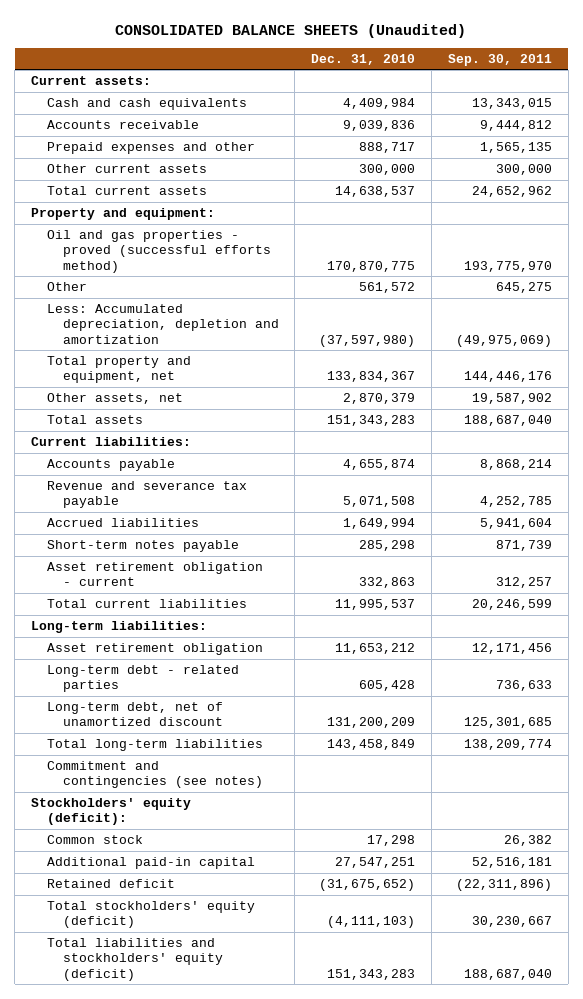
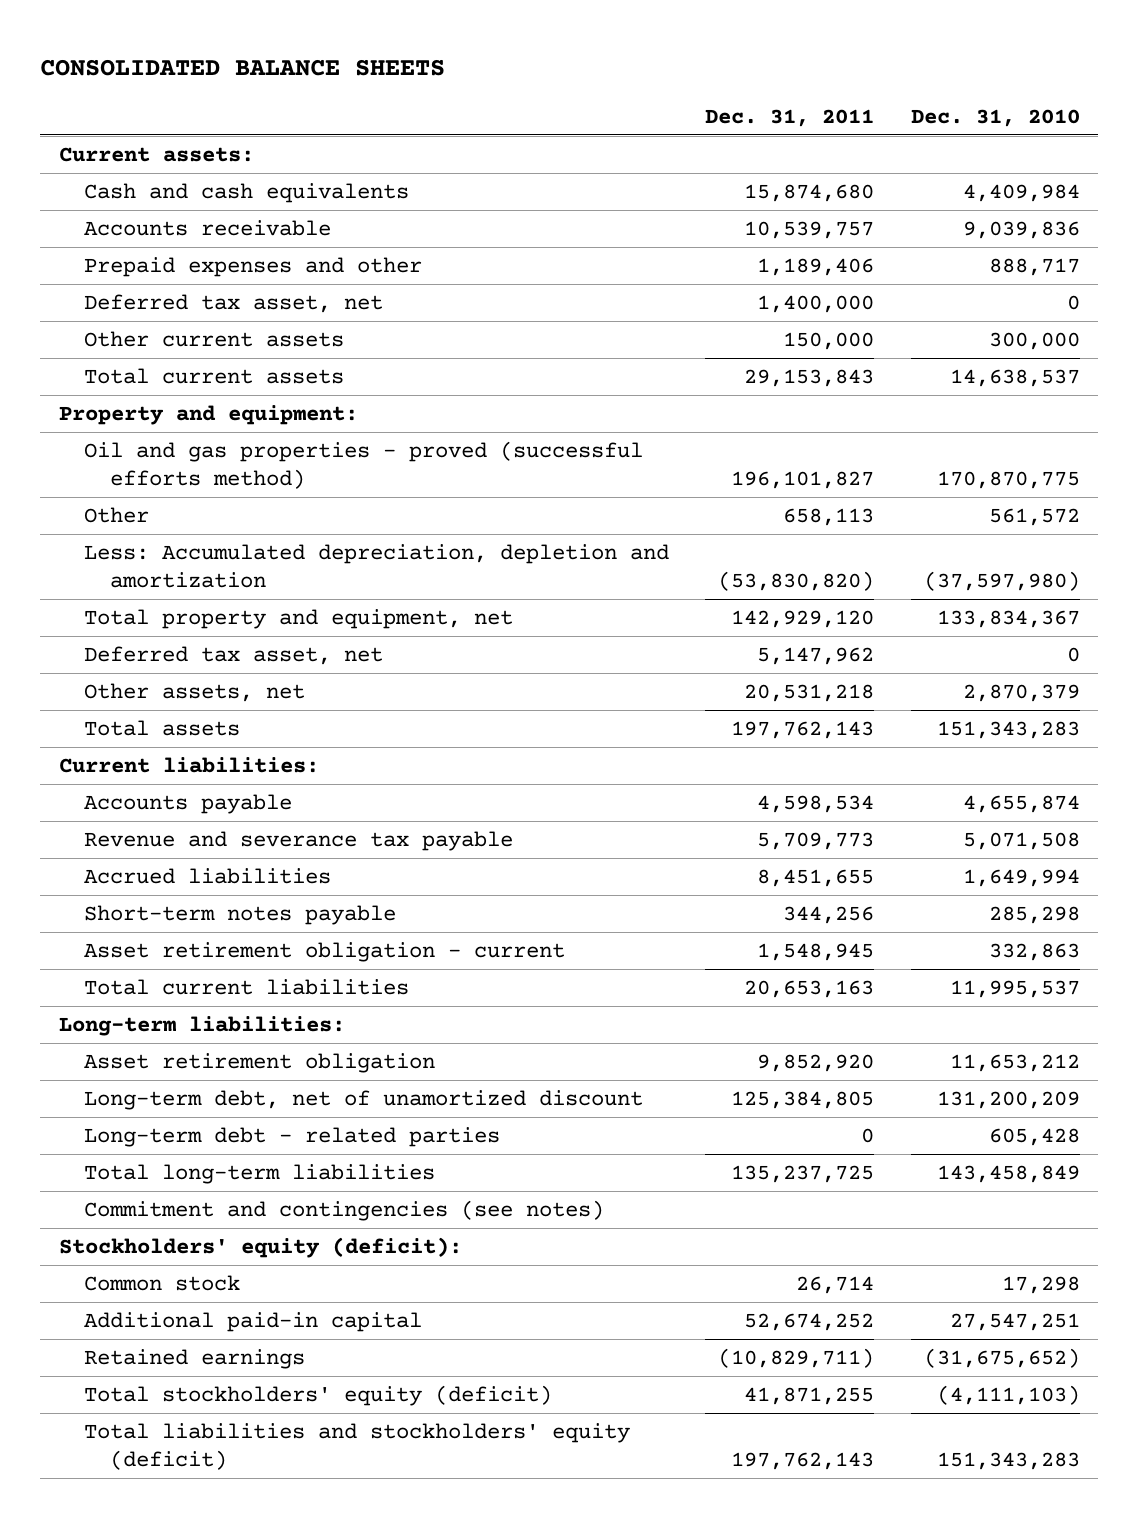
[115,23,467,38] CONSOLIDATED BALANCE SHEETS (Unaudited) -> [40,59,446,77] CONSOLIDATED BALANCE SHEETS
[447,53,552,66] Sep. 30, 2011 -> none
none -> [705,108,875,127] Dec. 31, 2011
none -> [84,294,384,314] Deferred tax asset, net
none -> [84,646,384,666] Deferred tax asset, net
[46,665,239,693] Long-term debt - related parties -> [84,1127,501,1148] Long-term debt - related parties
[46,879,175,889] Retained deficit -> [84,1349,306,1370] Retained earnings

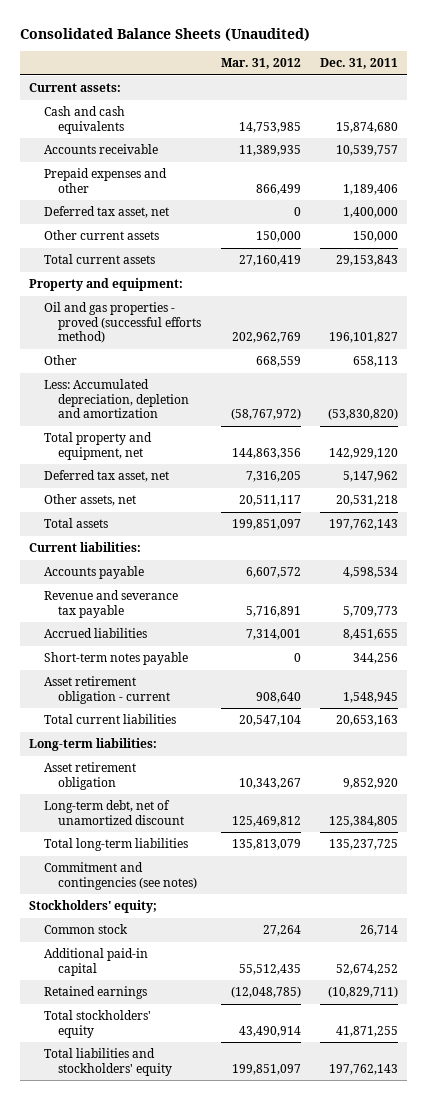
[40,59,446,77] CONSOLIDATED BALANCE SHEETS -> [19,27,310,41] Consolidated Balance Sheets (Unaudited)
[910,108,1080,127] Dec. 31, 2010 -> none
none -> [220,58,301,70] Mar. 31, 2012
[84,1127,501,1148] Long-term debt - related parties -> none
[58,1237,462,1259] Stockholders' equity (deficit): -> [29,900,158,914] Stockholders' equity;
[84,1385,553,1407] Total stockholders' equity (deficit) -> [43,1010,151,1038] Total stockholders' equity
[84,1423,631,1470] Total liabilities and stockholders' equity (deficit) -> [43,1048,173,1076] Total liabilities and stockholders' equity

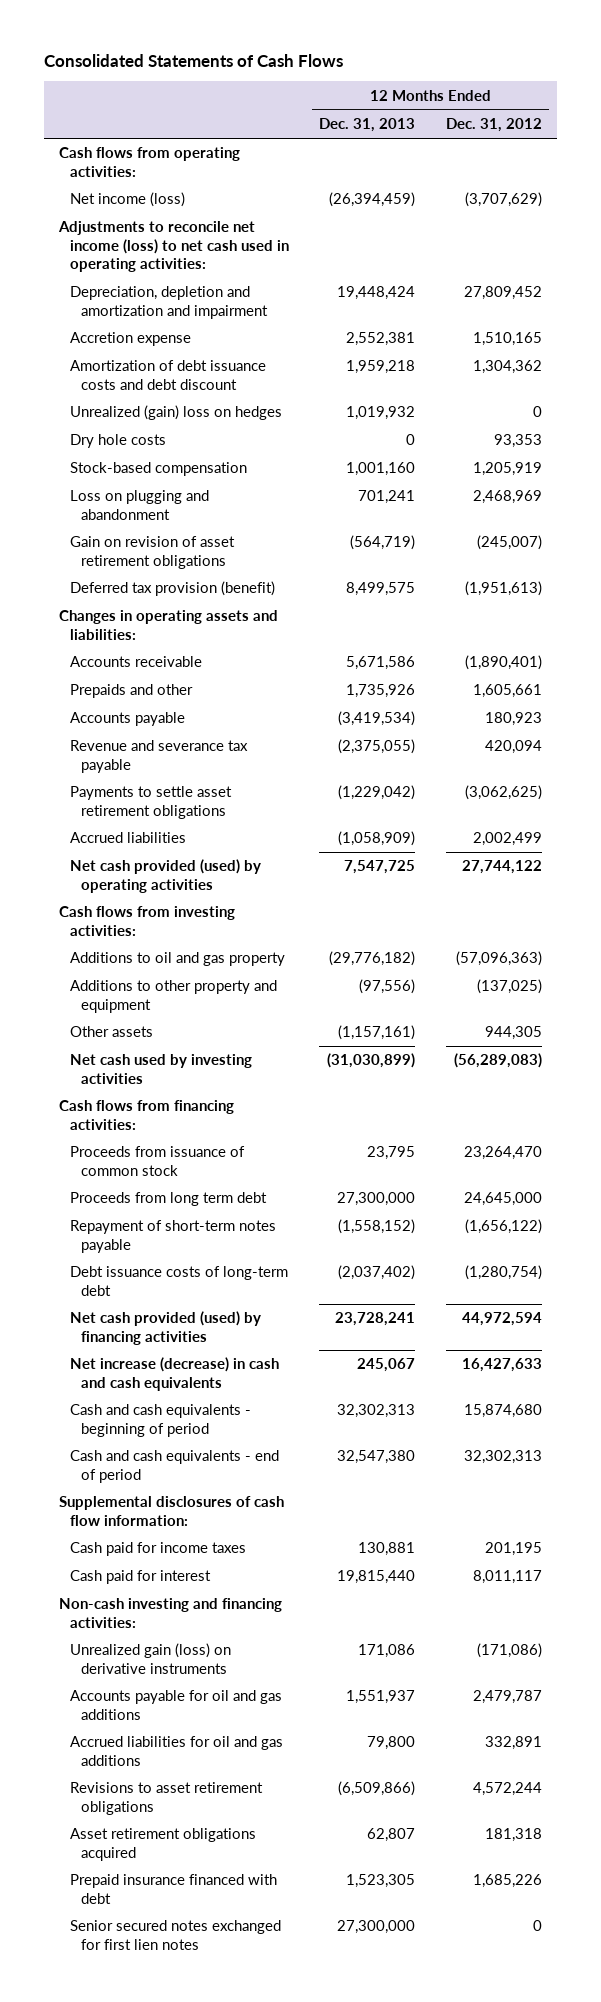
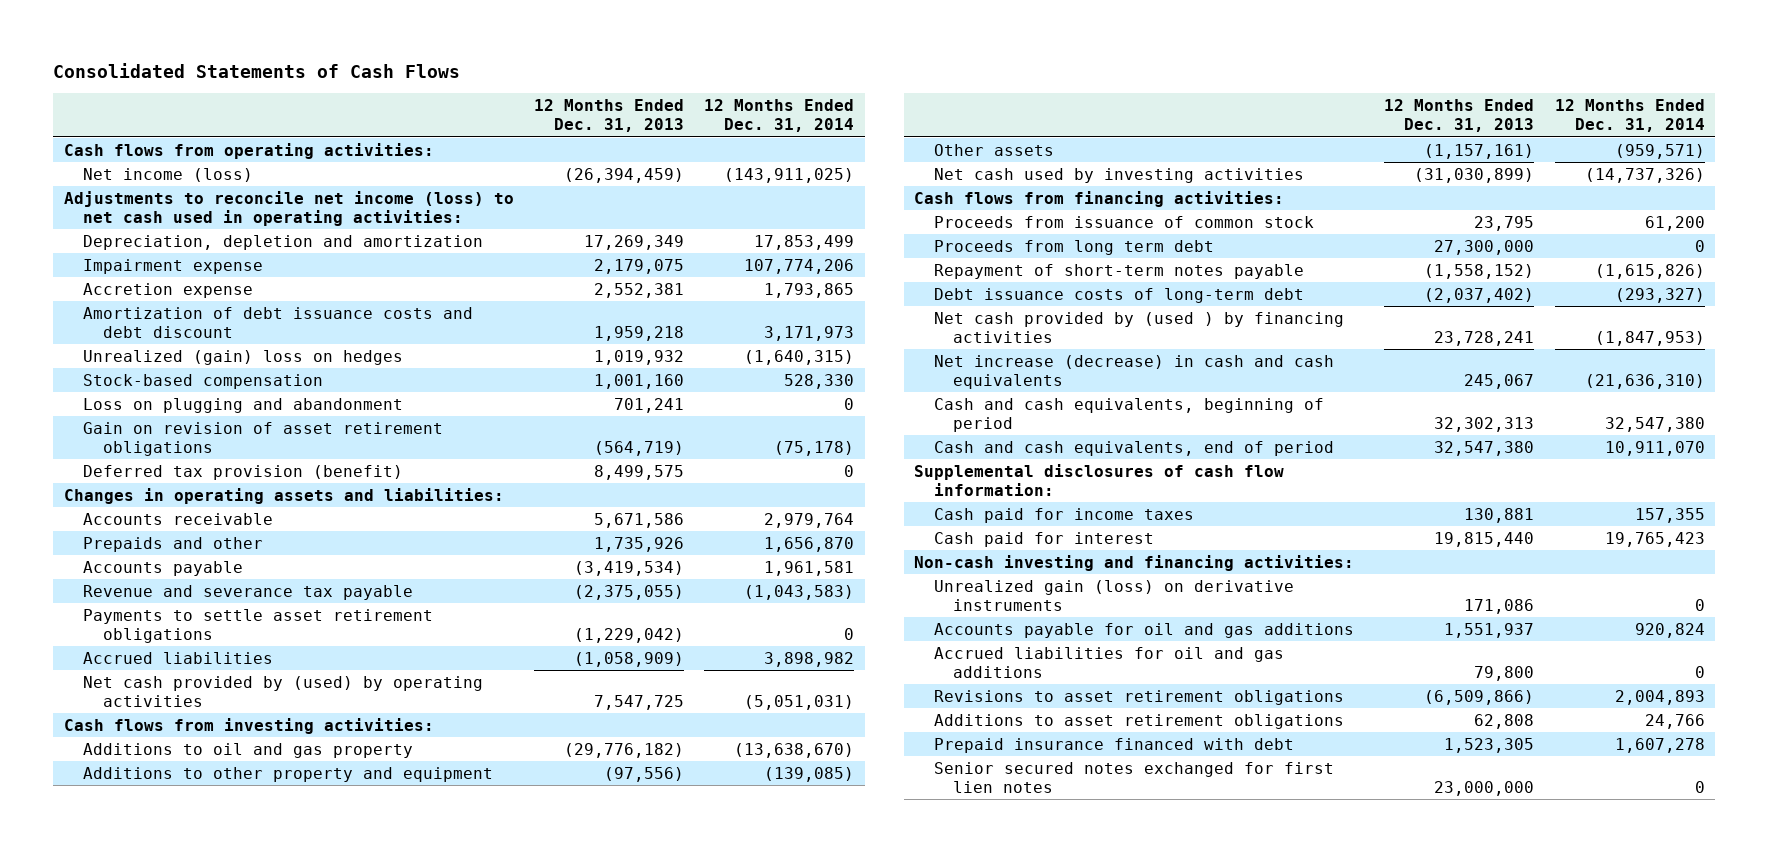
[445,118,542,133] Dec. 31, 2012 -> none
none -> [704,99,855,133] 12 Months Ended Dec. 31, 2014
[70,286,269,319] Depreciation, depletion and amortization and impairment -> [83,234,484,250] Depreciation, depletion and amortization
[337,286,416,301] 19,448,424 -> [583,234,684,250] 17,269,349
none -> [83,258,264,274] Impairment expense
[70,434,167,449] Dry hole costs -> none
[70,859,262,893] Net cash provided (used) by operating activities -> [83,675,484,707] Net cash provided by (used) by operating activities
[70,1311,262,1345] Net cash provided (used) by financing activities -> [933,311,1344,343] Net cash provided by (used ) by financing activities
[70,1404,252,1437] Cash and cash equivalents - beginning of period -> [933,397,1324,432] Cash and cash equivalents, beginning of period
[70,1450,280,1483] Cash and cash equivalents - end of period -> [933,440,1334,456] Cash and cash equivalents, end of period
[70,1828,257,1861] Asset retirement obligations acquired -> [933,713,1344,729] Additions to asset retirement obligations
[367,1828,416,1843] 62,807 -> [1474,713,1535,729] 62,808
[337,1920,416,1935] 27,300,000 -> [1434,780,1535,796] 23,000,000

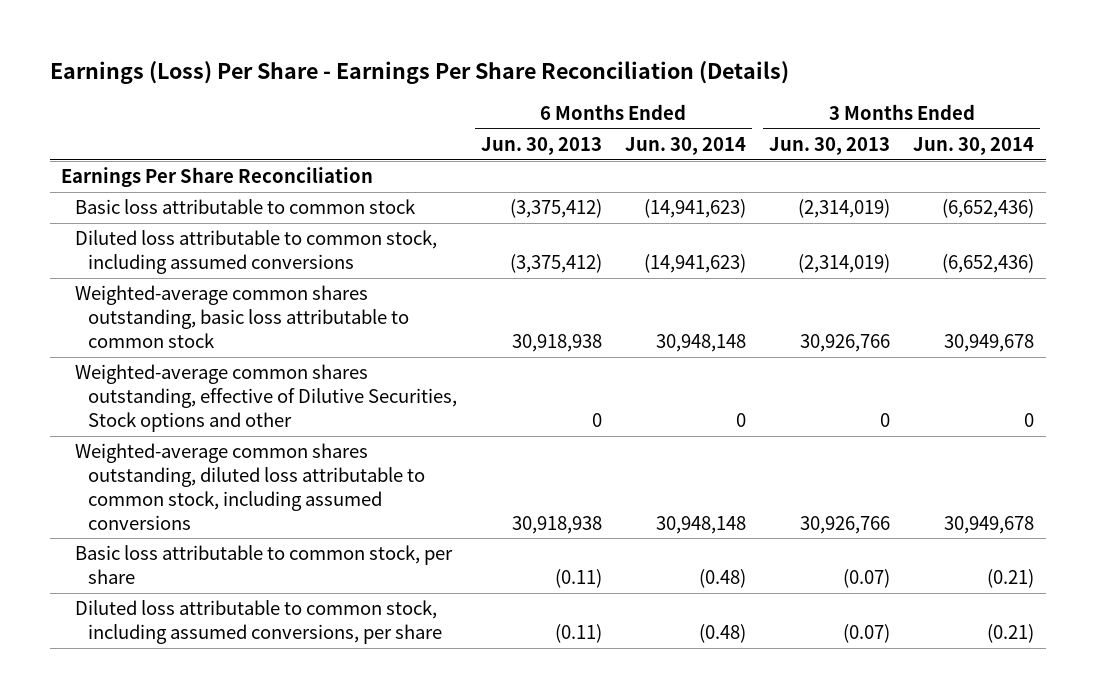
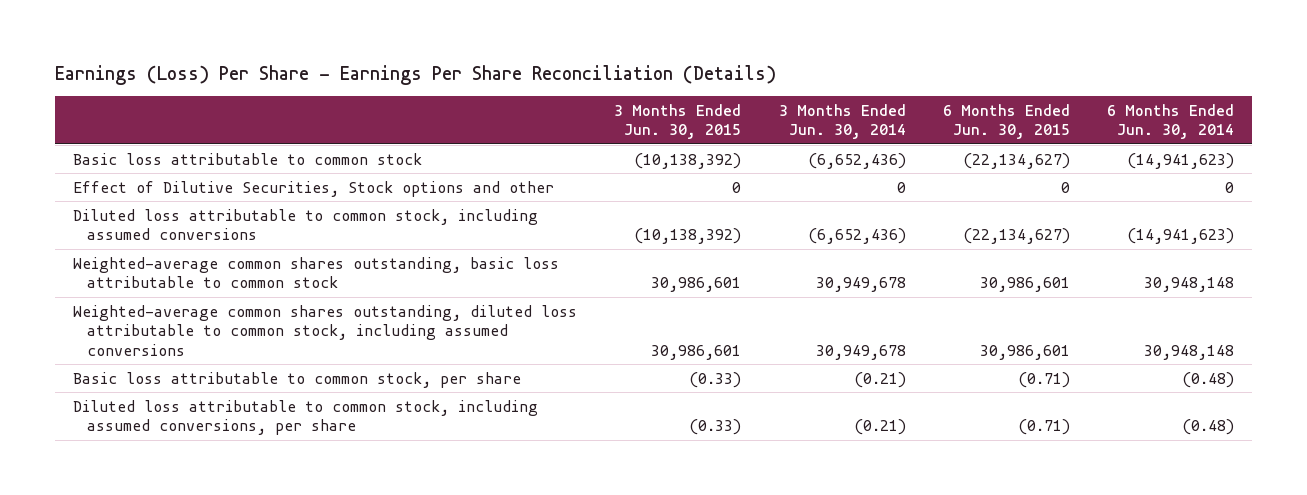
[480,137,602,156] Jun. 30, 2013 -> none
[768,137,890,156] Jun. 30, 2013 -> none
none -> [614,103,742,140] 3 Months Ended Jun. 30, 2015
none -> [942,103,1070,140] 6 Months Ended Jun. 30, 2015
[61,167,374,188] Earnings Per Share Reconciliation -> none
none -> [73,180,555,197] Effect of Dilutive Securities, Stock options and other
[74,364,458,432] Weighted-average common shares outstanding, effective of Dilutive Securities, Stock options and other -> none

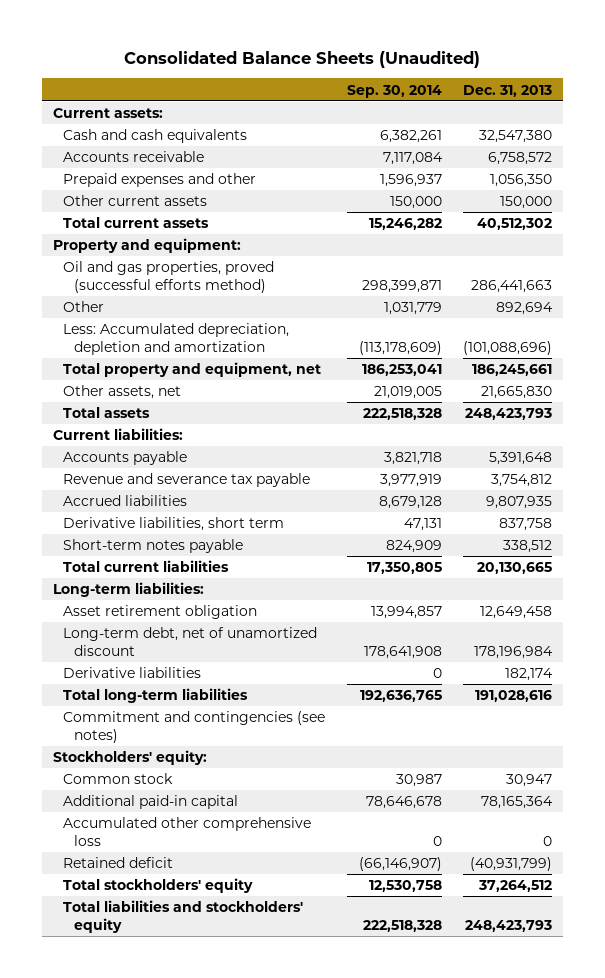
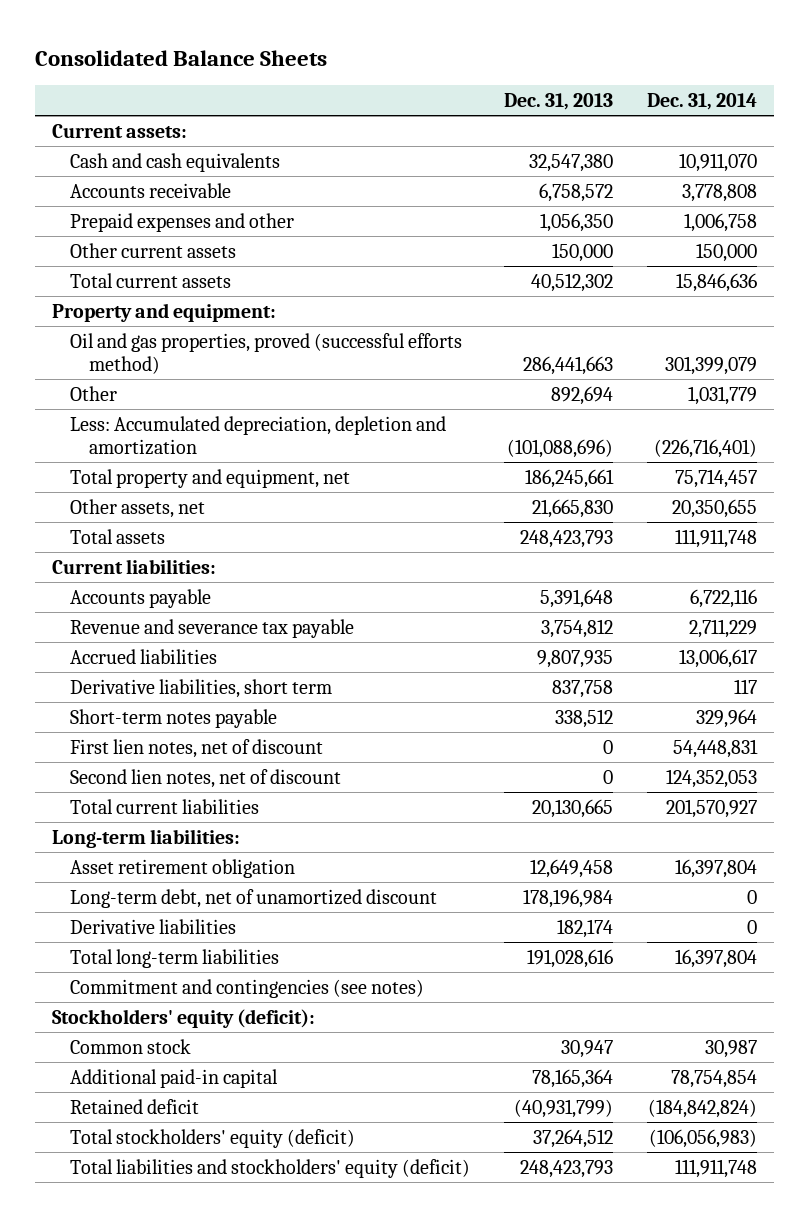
[124,51,481,69] Consolidated Balance Sheets (Unaudited) -> [35,49,328,66] Consolidated Balance Sheets
[346,84,442,98] Sep. 30, 2014 -> none
none -> [647,92,758,110] Dec. 31, 2014
none -> [70,738,324,758] First lien notes, net of discount
none -> [70,768,342,788] Second lien notes, net of discount
[52,750,207,766] Stockholders' equity: -> [52,1008,316,1028] Stockholders' equity (deficit):
[63,817,312,846] Accumulated other comprehensive loss -> none
[63,878,254,894] Total stockholders' equity -> [70,1128,356,1148] Total stockholders' equity (deficit)
[63,900,304,933] Total liabilities and stockholders' equity -> [70,1158,471,1178] Total liabilities and stockholders' equity (deficit)

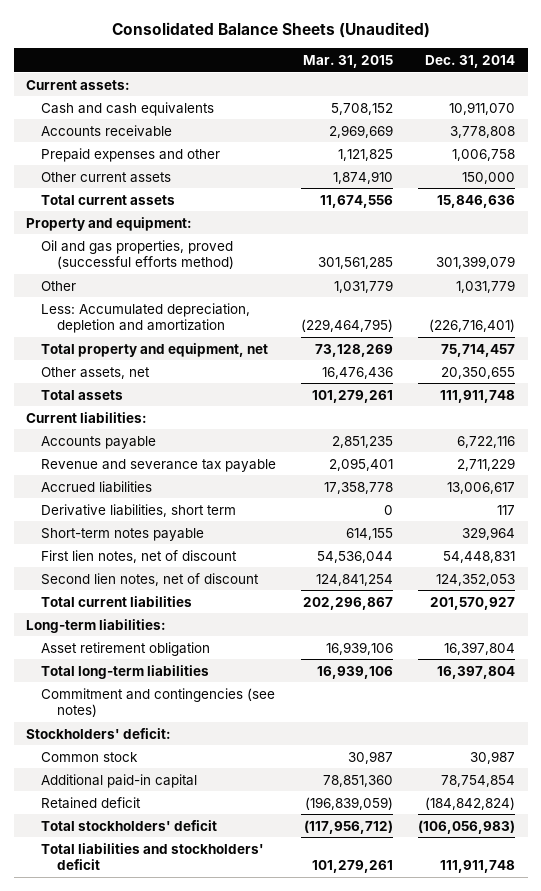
[35,49,328,66] Consolidated Balance Sheets -> [111,21,430,38] Consolidated Balance Sheets (Unaudited)
[504,92,614,110] Dec. 31, 2013 -> none
none -> [303,54,394,68] Mar. 31, 2015
[70,888,438,908] Long-term debt, net of unamortized discount -> none
[70,918,237,934] Derivative liabilities -> none
[52,1008,316,1028] Stockholders' equity (deficit): -> [25,727,171,739] Stockholders' deficit:
[70,1128,356,1148] Total stockholders' equity (deficit) -> [41,819,218,831] Total stockholders' deficit
[70,1158,471,1178] Total liabilities and stockholders' equity (deficit) -> [41,842,265,870] Total liabilities and stockholders' deficit

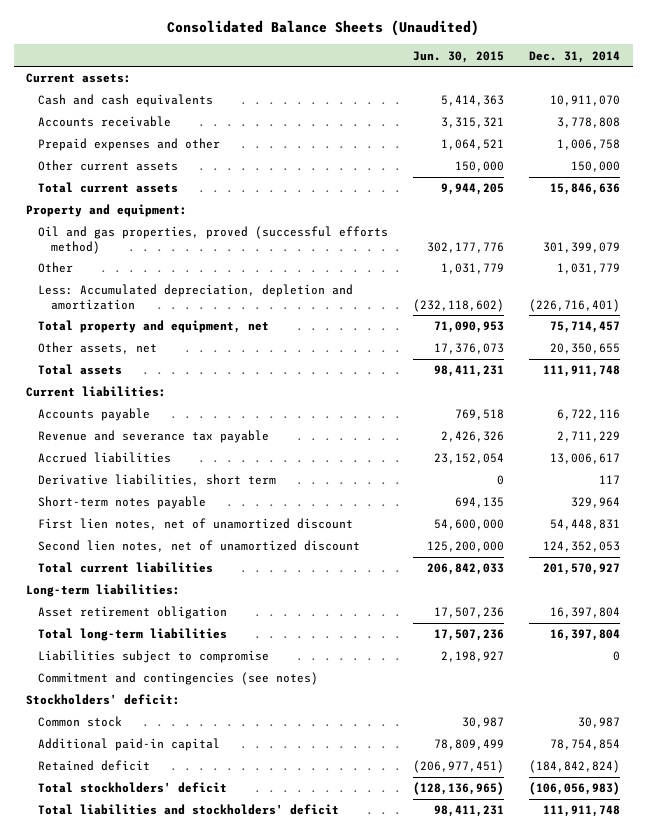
[303,54,394,68] Mar. 31, 2015 -> none
none -> [413,50,505,63] Jun. 30, 2015
[41,549,238,563] First lien notes, net of discount -> [38,518,354,531] First lien notes, net of unamortized discount
[41,572,260,586] Second lien notes, net of discount -> [38,540,361,553] Second lien notes, net of unamortized discount
none -> [38,650,270,664] Liabilities subject to compromise

